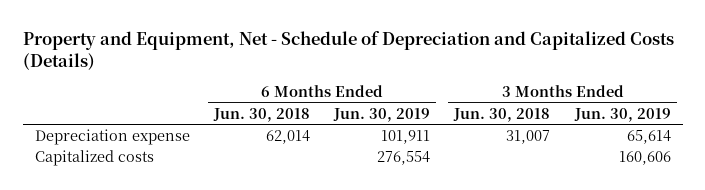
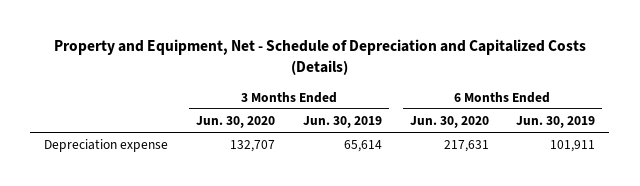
[212,107,310,122] Jun. 30, 2018 -> none
[453,107,551,122] Jun. 30, 2018 -> none
none -> [196,115,276,128] Jun. 30, 2020
none -> [409,115,489,128] Jun. 30, 2020
[34,149,154,166] Capitalized costs -> none

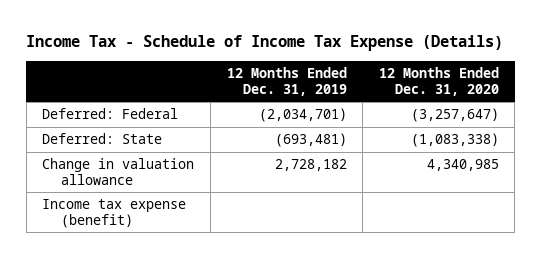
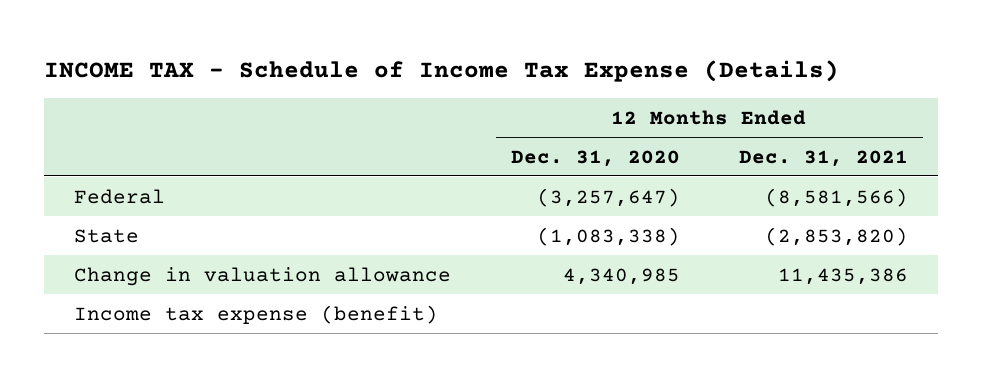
[26,35,504,52] Income Tax - Schedule of Income Tax Expense (Details) -> [44,60,840,83] INCOME TAX - Schedule of Income Tax Expense (Details)
[226,67,347,97] 12 Months Ended Dec. 31, 2019 -> none
none -> [738,149,908,167] Dec. 31, 2021
[42,108,179,120] Deferred: Federal -> [74,188,166,204] Federal
[42,133,163,145] Deferred: State -> [74,228,140,243] State

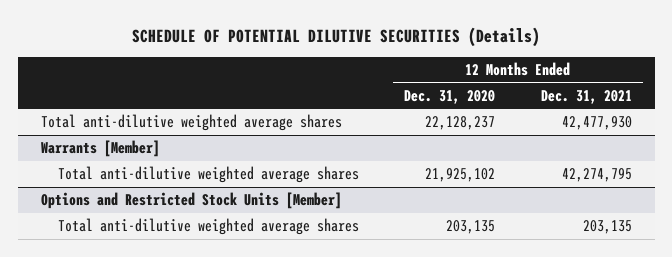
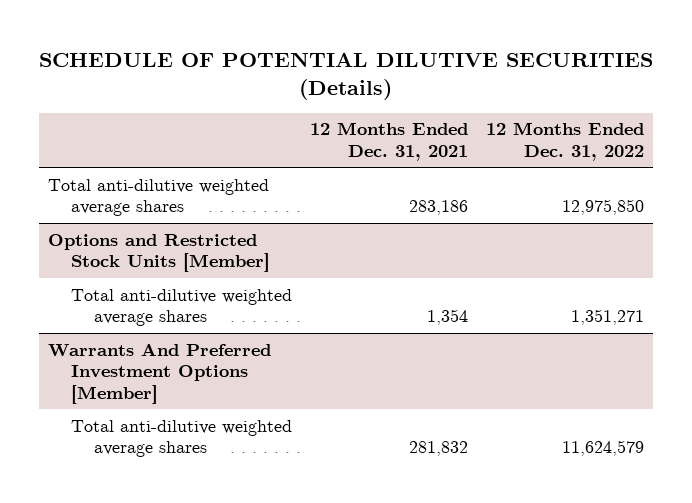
[404,89,496,104] Dec. 31, 2020 -> none
none -> [486,122,645,161] 12 Months Ended Dec. 31, 2022
[40,140,160,158] Warrants [Member] -> none
[57,166,359,184] Total anti-dilutive weighted average shares -> none
[561,116,632,131] 42,477,930 -> [409,200,469,216] 283,186
[582,220,632,235] 203,135 -> [427,309,469,326] 1,354
none -> [47,342,271,404] Warrants And Preferred Investment Options [Member]
none -> [71,419,293,458] Total anti-dilutive weighted average shares

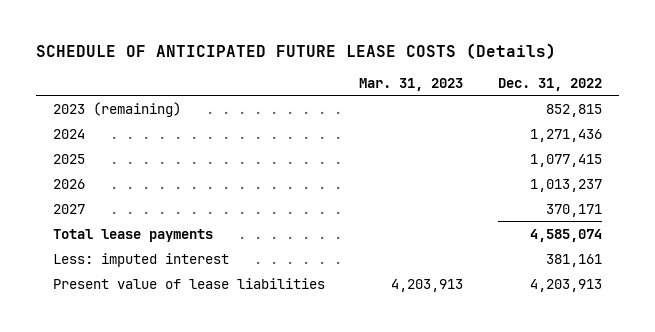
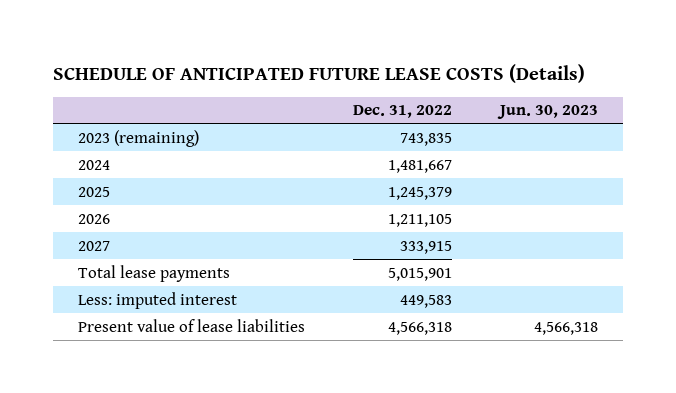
[359,77,464,91] Mar. 31, 2023 -> none
none -> [497,105,599,120] Jun. 30, 2023
[545,103,602,117] 852,815 -> [400,132,453,146] 743,835
[529,128,602,142] 1,271,436 -> [388,159,453,173] 1,481,667
[529,153,602,167] 1,077,415 -> [388,186,453,200] 1,245,379
[529,178,602,192] 1,013,237 -> [388,213,453,227] 1,211,105
[545,203,602,217] 370,171 -> [400,240,453,254] 333,915
[529,228,602,242] 4,585,074 -> [388,267,453,281] 5,015,901
[545,253,602,267] 381,161 -> [400,294,453,308] 449,583
[529,278,602,292] 4,203,913 -> [388,321,453,335] 4,566,318

